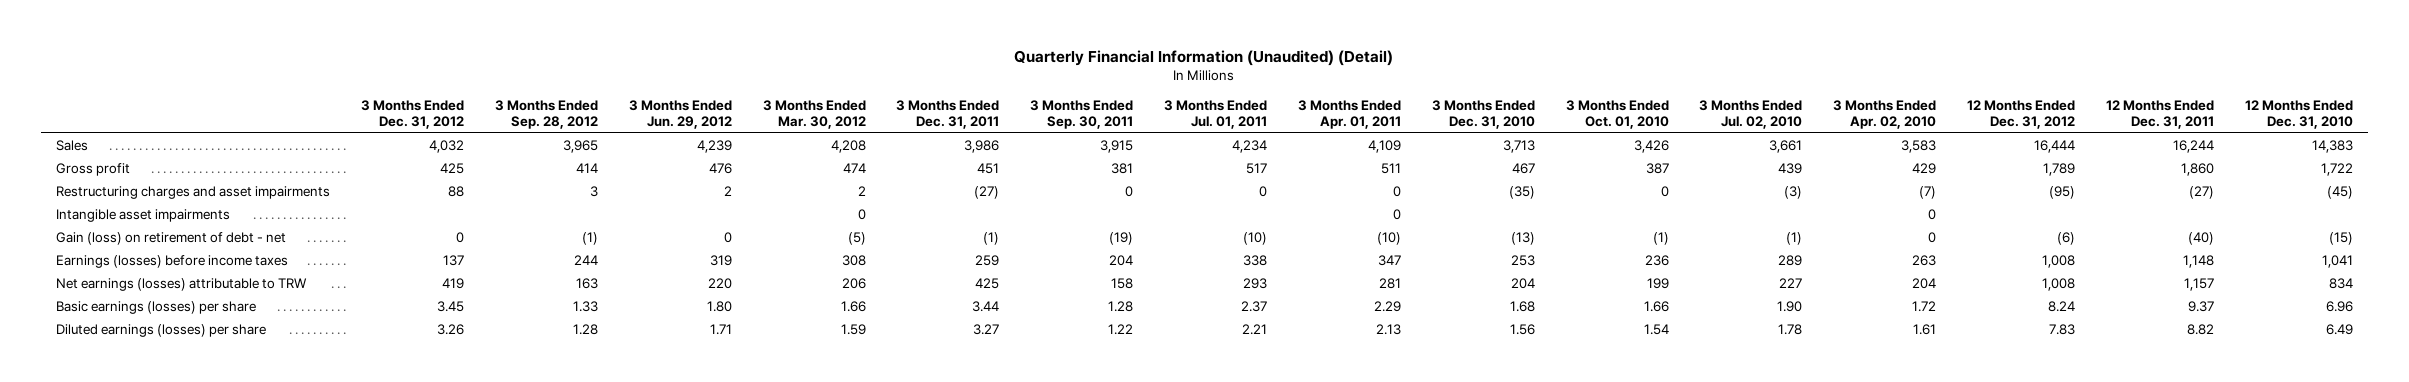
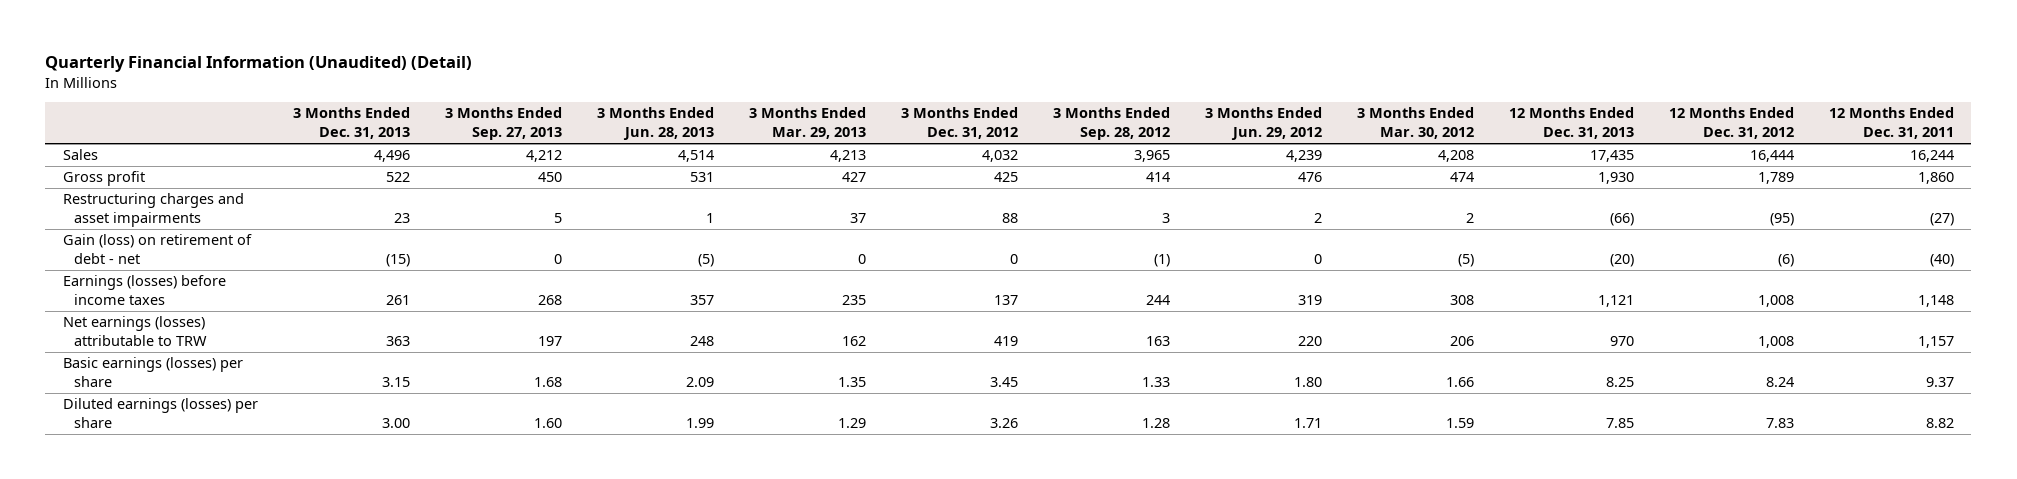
[896,100,1000,130] 3 Months Ended Dec. 31, 2011 -> none
[1030,100,1134,130] 3 Months Ended Sep. 30, 2011 -> none
[1164,100,1268,130] 3 Months Ended Jul. 01, 2011 -> none
[1297,100,1401,130] 3 Months Ended Apr. 01, 2011 -> none
[1431,100,1535,130] 3 Months Ended Dec. 31, 2010 -> none
[1565,100,1669,130] 3 Months Ended Oct. 01, 2010 -> none
[1699,100,1803,130] 3 Months Ended Jul. 02, 2010 -> none
[1833,100,1937,130] 3 Months Ended Apr. 02, 2010 -> none
[2244,100,2353,130] 12 Months Ended Dec. 31, 2010 -> none
none -> [292,107,410,140] 3 Months Ended Dec. 31, 2013
none -> [444,107,562,141] 3 Months Ended Sep. 27, 2013
none -> [596,107,714,141] 3 Months Ended Jun. 28, 2013
none -> [748,107,866,140] 3 Months Ended Mar. 29, 2013
none -> [1508,107,1634,140] 12 Months Ended Dec. 31, 2013
[56,209,231,223] Intangible asset impairments -> none

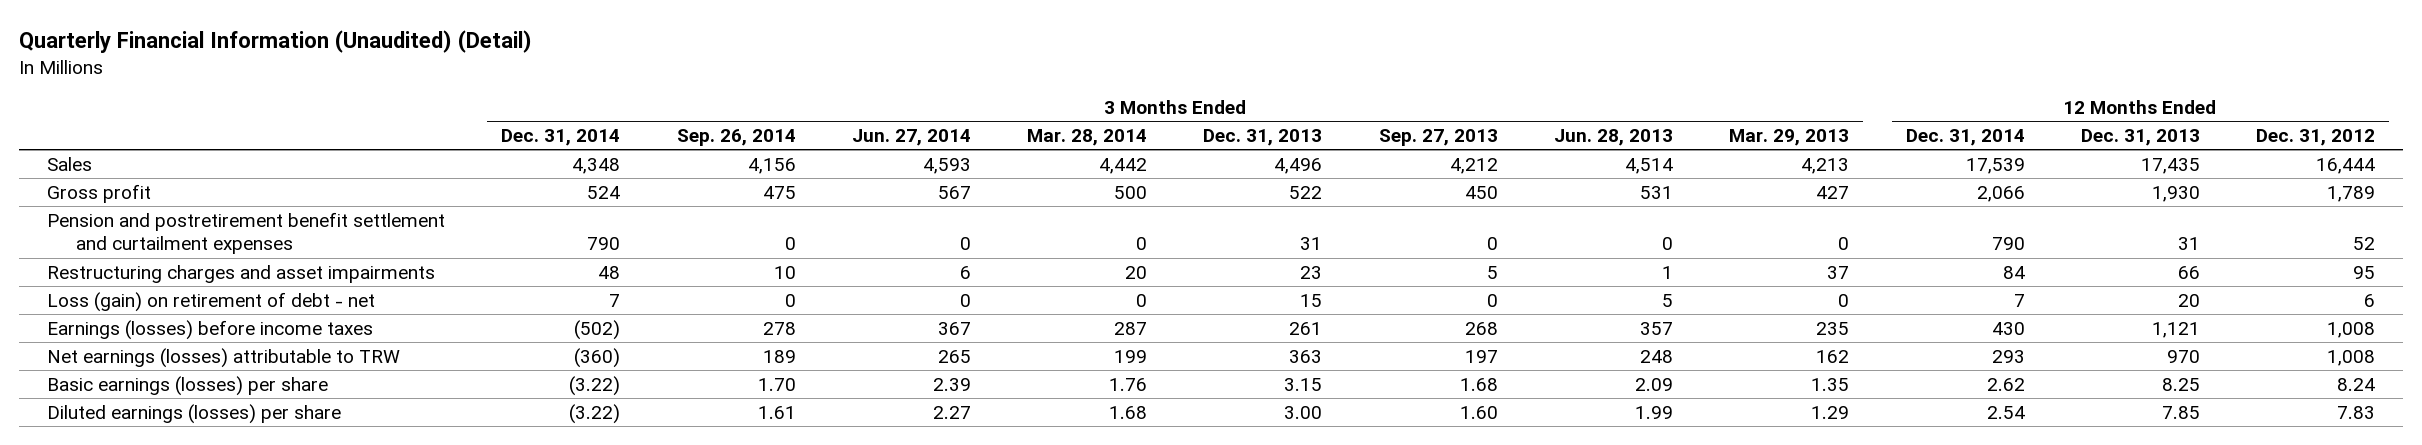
[900,107,1018,140] 3 Months Ended Dec. 31, 2012 -> none
[1052,107,1170,141] 3 Months Ended Sep. 28, 2012 -> none
[1204,107,1322,141] 3 Months Ended Jun. 29, 2012 -> none
[1356,107,1474,140] 3 Months Ended Mar. 30, 2012 -> none
[1828,107,1954,140] 12 Months Ended Dec. 31, 2011 -> none
none -> [501,128,621,146] Dec. 31, 2014
none -> [676,128,796,146] Sep. 26, 2014
none -> [851,128,971,146] Jun. 27, 2014
none -> [1027,128,1148,146] Mar. 28, 2014
none -> [1905,128,2025,146] Dec. 31, 2014
none -> [47,211,446,255] Pension and postretirement benefit settlement and curtailment expenses
[1609,213,1634,227] (66) -> [2177,265,2200,279] 66
[1769,213,1794,227] (95) -> [2353,265,2376,279] 95
[62,234,252,265] Gain (loss) on retirement of debt - net -> [47,291,376,312] Loss (gain) on retirement of debt - net
[385,254,410,268] (15) -> [1300,293,1323,307] 15
[697,254,714,268] (5) -> [1662,293,1674,307] 5
[1609,254,1634,268] (20) -> [2177,293,2200,307] 20
[1777,254,1794,268] (6) -> [2364,293,2376,307] 6

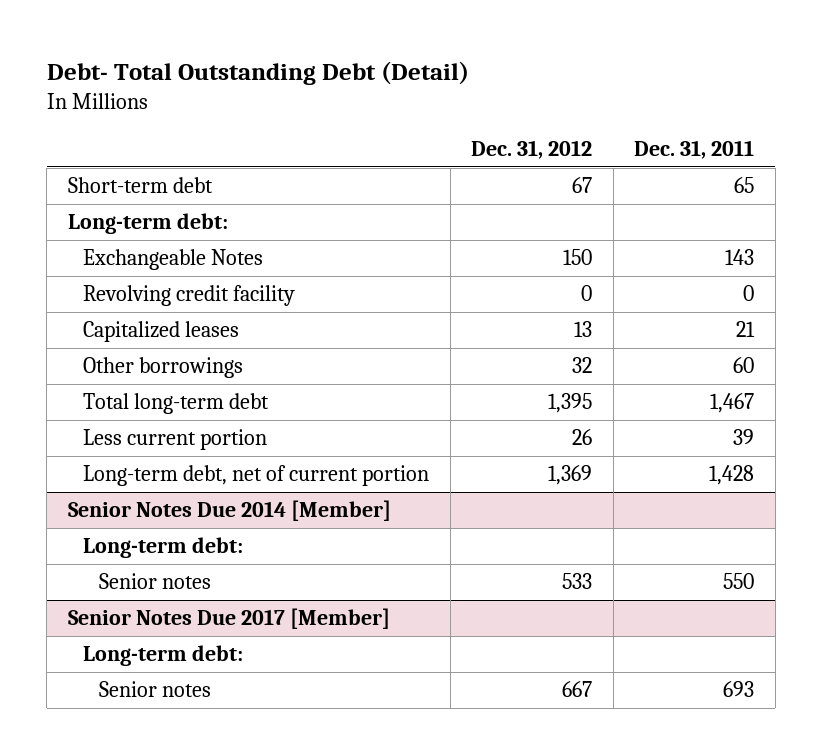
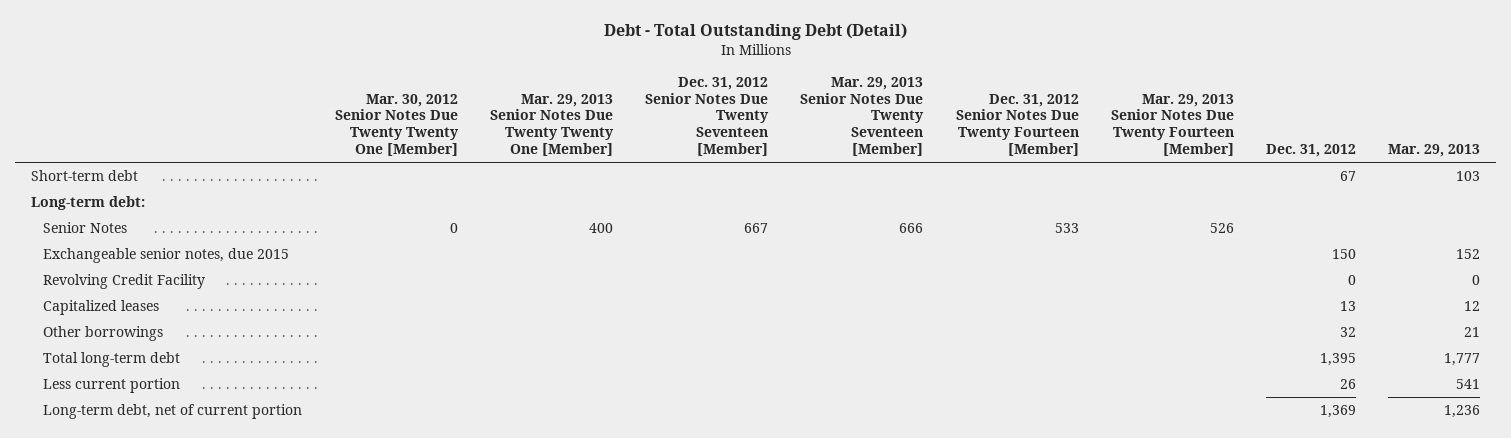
[46,60,469,85] Debt- Total Outstanding Debt (Detail) -> [603,23,907,41] Debt - Total Outstanding Debt (Detail)
[634,139,755,159] Dec. 31, 2011 -> none
none -> [334,93,459,157] Mar. 30, 2012 Senior Notes Due Twenty Twenty One [Member]
none -> [489,93,614,157] Mar. 29, 2013 Senior Notes Due Twenty Twenty One [Member]
none -> [645,76,770,157] Dec. 31, 2012 Senior Notes Due Twenty Seventeen [Member]
none -> [800,76,925,157] Mar. 29, 2013 Senior Notes Due Twenty Seventeen [Member]
none -> [955,93,1079,157] Dec. 31, 2012 Senior Notes Due Twenty Fourteen [Member]
none -> [1110,93,1234,157] Mar. 29, 2013 Senior Notes Due Twenty Fourteen [Member]
none -> [1388,144,1481,158] Mar. 29, 2013
none -> [43,222,128,234] Senior Notes
[83,249,264,271] Exchangeable Notes -> [43,248,290,264] Exchangeable senior notes, due 2015
[83,285,296,307] Revolving credit facility -> [43,274,206,290] Revolving Credit Facility
[67,500,391,522] Senior Notes Due 2014 [Member] -> none
[83,537,244,559] Long-term debt: -> none
[98,573,211,590] Senior notes -> none
[67,608,390,630] Senior Notes Due 2017 [Member] -> none
[83,645,244,667] Long-term debt: -> none
[98,681,211,698] Senior notes -> none

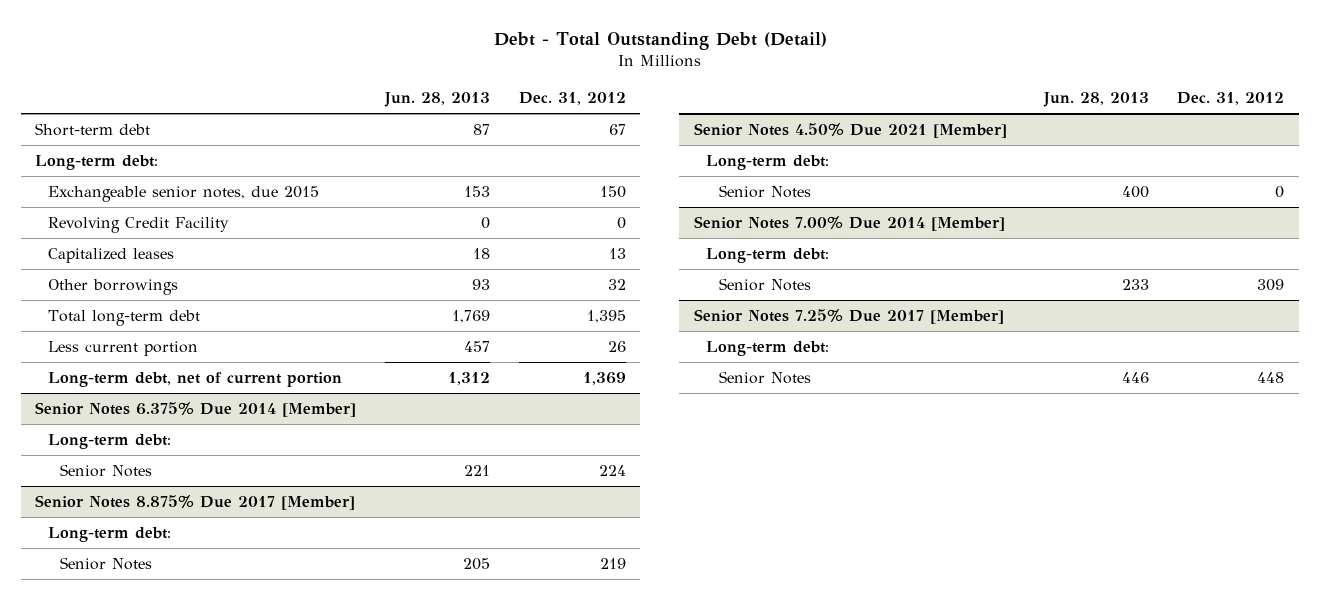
[334,93,459,157] Mar. 30, 2012 Senior Notes Due Twenty Twenty One [Member] -> none
[489,93,614,157] Mar. 29, 2013 Senior Notes Due Twenty Twenty One [Member] -> none
[645,76,770,157] Dec. 31, 2012 Senior Notes Due Twenty Seventeen [Member] -> none
[800,76,925,157] Mar. 29, 2013 Senior Notes Due Twenty Seventeen [Member] -> none
[955,93,1079,157] Dec. 31, 2012 Senior Notes Due Twenty Fourteen [Member] -> none
[1110,93,1234,157] Mar. 29, 2013 Senior Notes Due Twenty Fourteen [Member] -> none
[1388,144,1481,158] Mar. 29, 2013 -> none
none -> [383,92,490,108] Jun. 28, 2013
[43,222,128,234] Senior Notes -> none
none -> [35,401,357,417] Senior Notes 6.375% Due 2014 [Member]
none -> [47,433,171,449] Long-term debt:
none -> [60,463,153,477] Senior Notes
none -> [35,494,356,510] Senior Notes 8.875% Due 2017 [Member]
none -> [47,526,171,542] Long-term debt:
none -> [60,556,153,570] Senior Notes
none -> [693,122,1007,138] Senior Notes 4.50% Due 2021 [Member]
none -> [706,154,830,170] Long-term debt:
none -> [719,184,812,198] Senior Notes
none -> [693,215,1005,231] Senior Notes 7.00% Due 2014 [Member]
none -> [706,247,830,263] Long-term debt:
none -> [719,277,812,291] Senior Notes
none -> [693,308,1004,324] Senior Notes 7.25% Due 2017 [Member]
none -> [706,340,830,356] Long-term debt:
none -> [719,370,812,384] Senior Notes

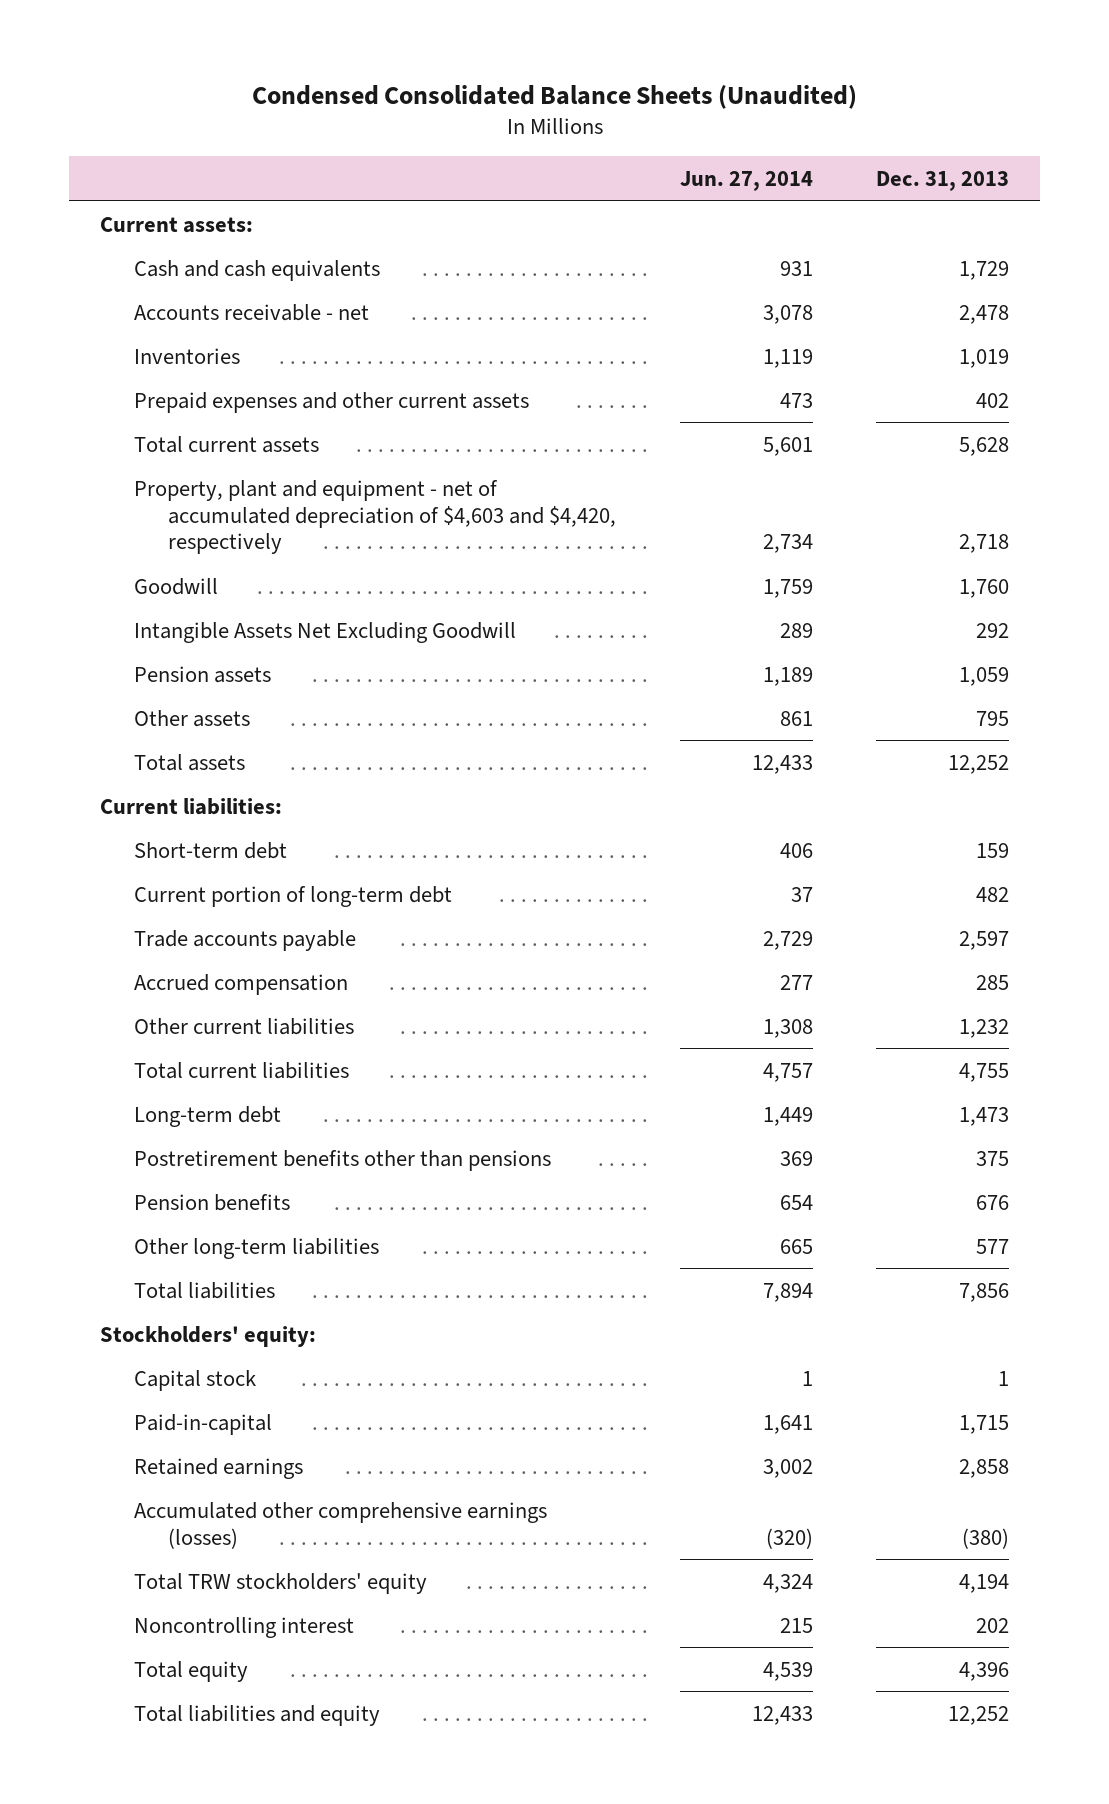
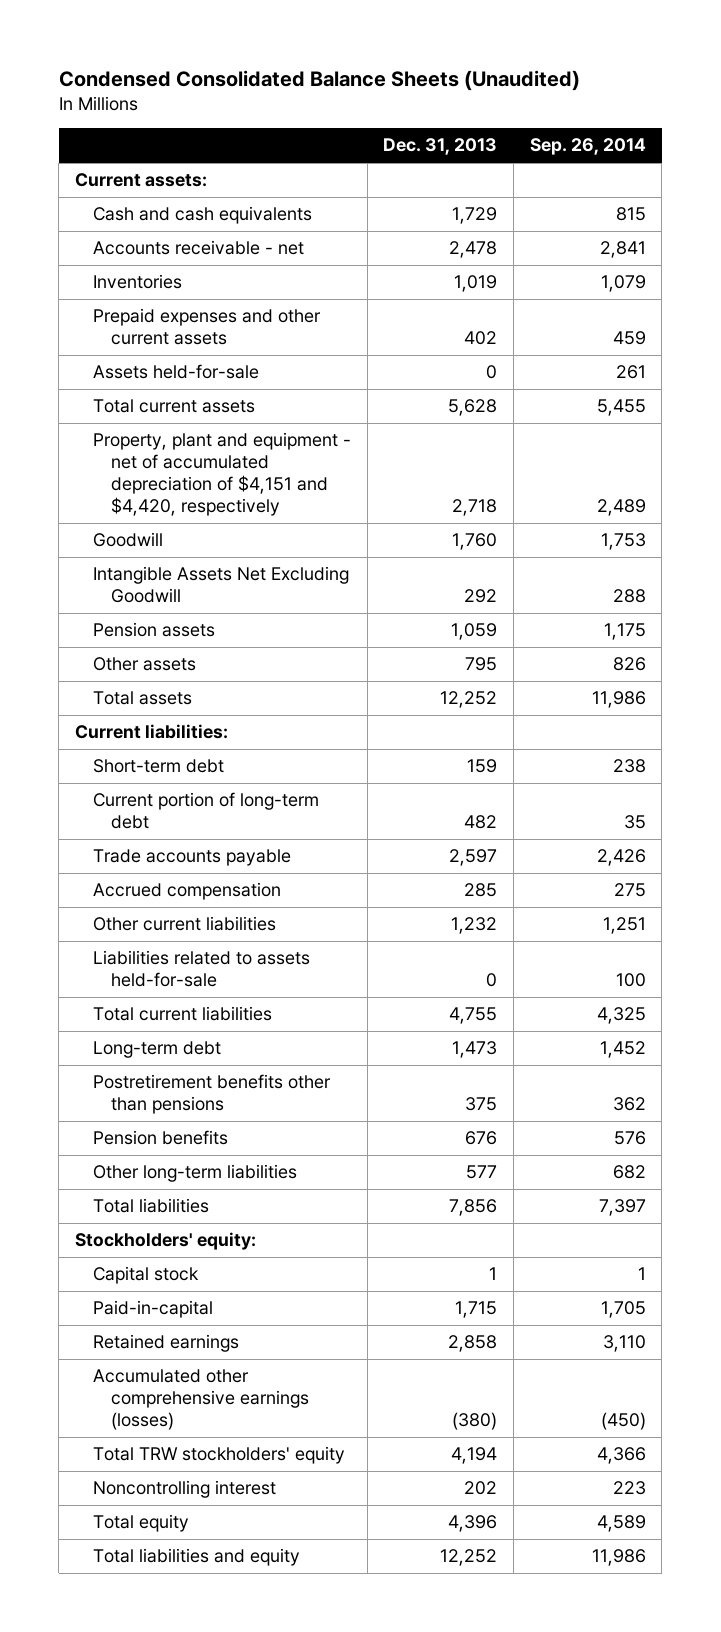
[679,170,813,191] Jun. 27, 2014 -> none
none -> [529,138,646,156] Sep. 26, 2014
none -> [92,364,259,380] Assets held-for-sale
[134,479,617,555] Property, plant and equipment - net of accumulated depreciation of $4,603 and $4,420, respectively -> [92,432,351,517] Property, plant and equipment - net of accumulated depreciation of $4,151 and $4,420, respectively
none -> [92,950,310,988] Liabilities related to assets held-for-sale

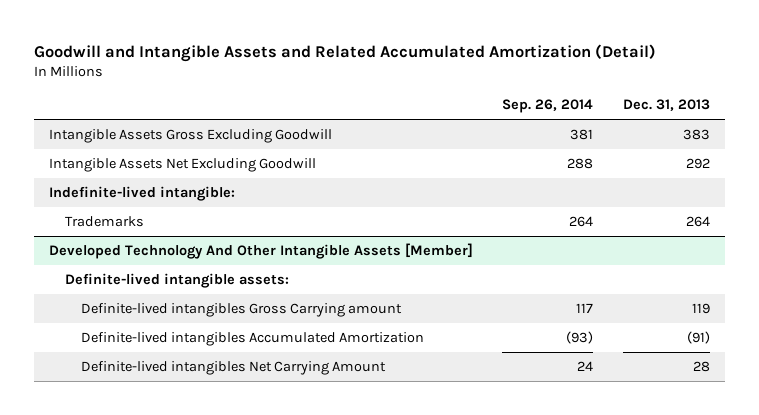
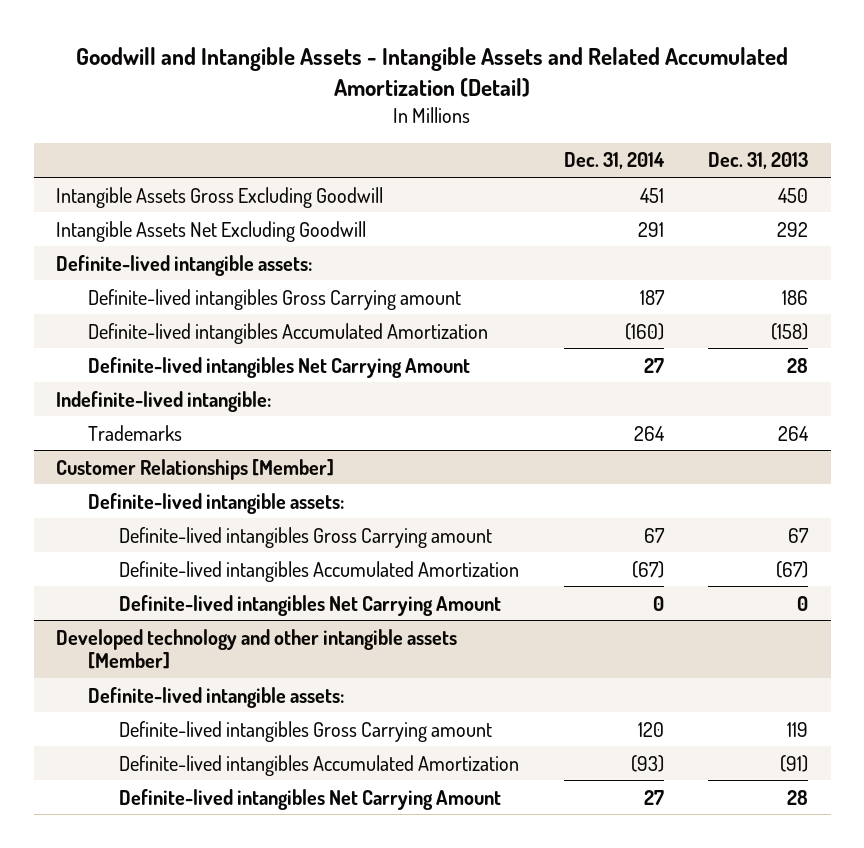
[34,43,657,62] Goodwill and Intangible Assets and Related Accumulated Amortization (Detail) -> [76,46,789,97] Goodwill and Intangible Assets - Intangible Assets and Related Accumulated Amortization (Detail)
[502,99,594,114] Sep. 26, 2014 -> none
none -> [563,152,665,170] Dec. 31, 2014
[682,128,710,140] 383 -> [778,187,809,203] 450
none -> [56,254,313,276] Definite-lived intangible assets:
none -> [87,288,461,310] Definite-lived intangibles Gross Carrying amount
none -> [87,322,488,344] Definite-lived intangibles Accumulated Amortization
none -> [87,356,470,378] Definite-lived intangibles Net Carrying Amount
[48,242,473,259] Developed Technology And Other Intangible Assets [Member] -> none
none -> [56,458,335,480] Customer Relationships [Member]
none -> [118,526,492,548] Definite-lived intangibles Gross Carrying amount
none -> [118,560,519,582] Definite-lived intangibles Accumulated Amortization
none -> [118,594,501,616] Definite-lived intangibles Net Carrying Amount
none -> [56,628,458,670] Developed technology and other intangible assets [Member]
none -> [87,686,344,708] Definite-lived intangible assets:

